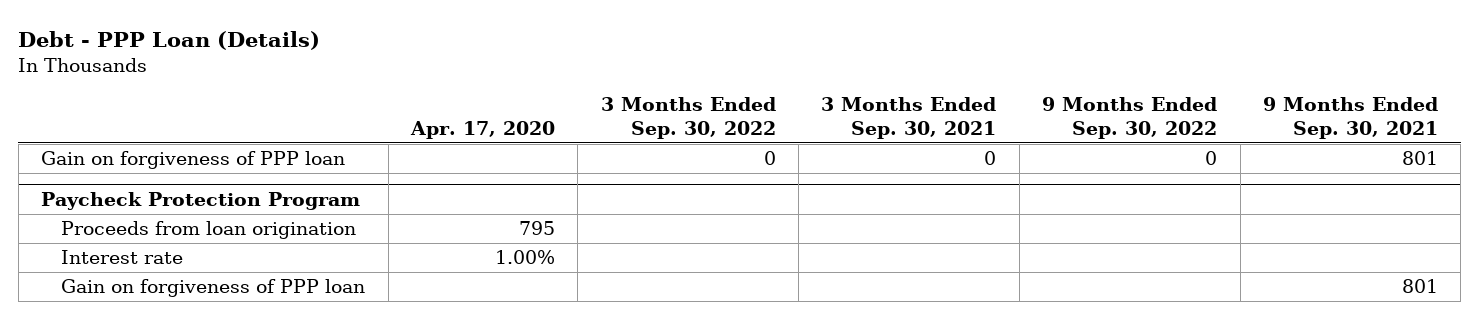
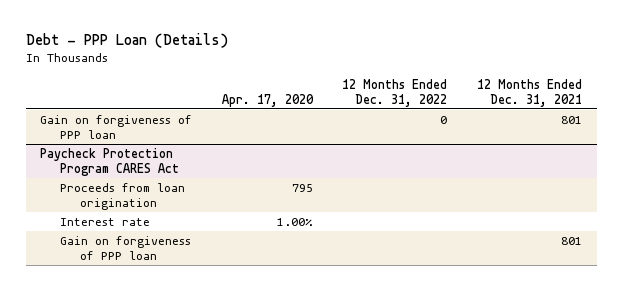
[600,97,776,140] 3 Months Ended Sep. 30, 2022 -> none
[821,97,997,140] 3 Months Ended Sep. 30, 2021 -> none
[1042,97,1218,140] 9 Months Ended Sep. 30, 2022 -> none
[1262,97,1438,140] 9 Months Ended Sep. 30, 2021 -> none
none -> [342,78,448,107] 12 Months Ended Dec. 31, 2022
none -> [476,78,582,107] 12 Months Ended Dec. 31, 2021
[41,191,361,210] Paycheck Protection Program -> [40,147,180,176] Paycheck Protection Program CARES Act

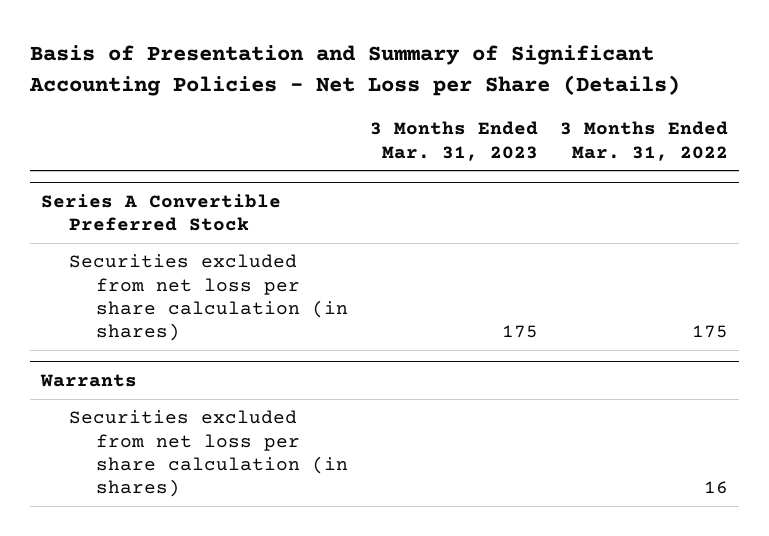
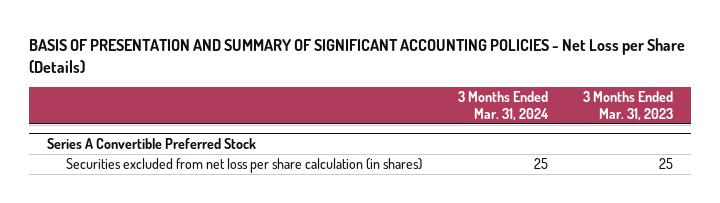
[28,45,680,96] Basis of Presentation and Summary of Significant Accounting Policies - Net Loss per Share (Details) -> [29,37,686,73] BASIS OF PRESENTATION AND SUMMARY OF SIGNIFICANT ACCOUNTING POLICIES - Net Loss per Share (Details)
[559,121,728,161] 3 Months Ended Mar. 31, 2022 -> none
none -> [457,91,549,121] 3 Months Ended Mar. 31, 2024
[39,373,137,387] Warrants -> none
[68,410,349,498] Securities excluded from net loss per share calculation (in shares) -> none
[502,325,539,339] 175 -> [659,158,674,170] 25

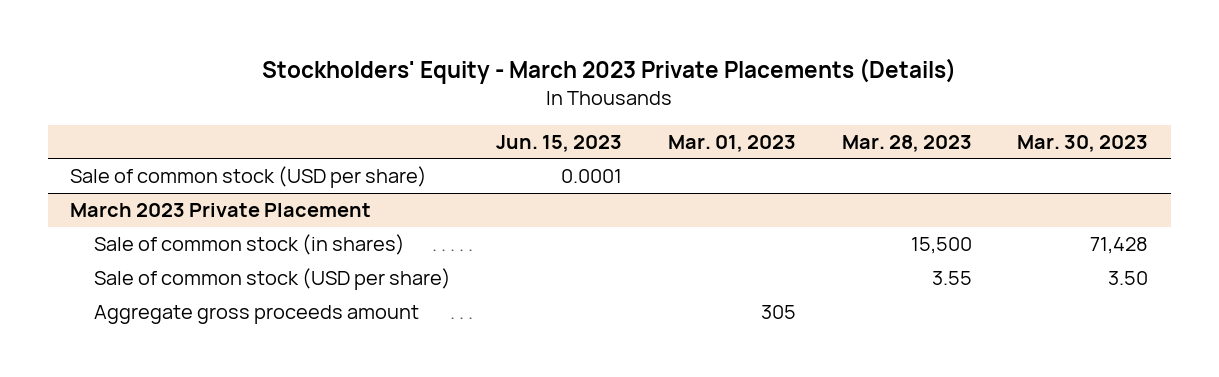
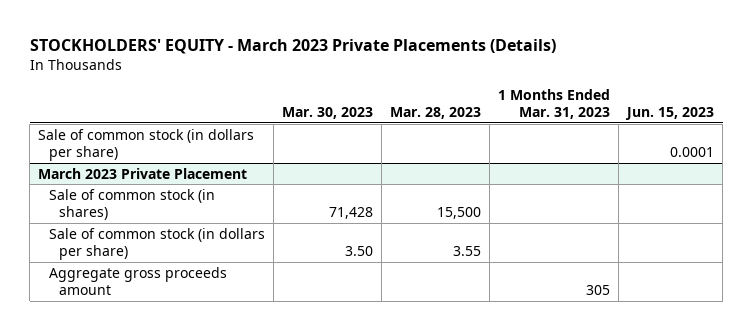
[262,58,957,85] Stockholders' Equity - March 2023 Private Placements (Details) -> [29,39,556,55] STOCKHOLDERS' EQUITY - March 2023 Private Placements (Details)
[667,134,796,152] Mar. 01, 2023 -> none
none -> [498,88,611,120] 1 Months Ended Mar. 31, 2023
[70,166,428,189] Sale of common stock (USD per share) -> [38,128,255,162] Sale of common stock (in dollars per share)
[93,268,451,291] Sale of common stock (USD per share) -> [48,227,265,261] Sale of common stock (in dollars per share)

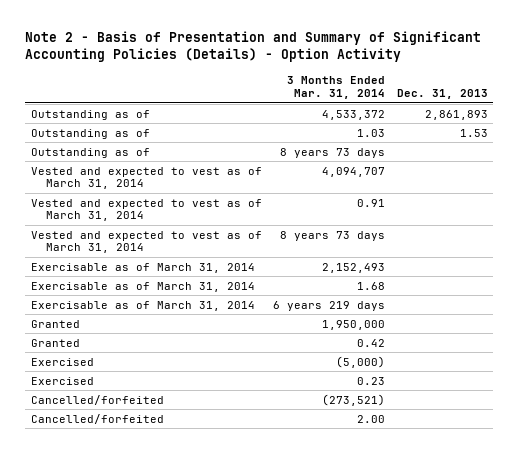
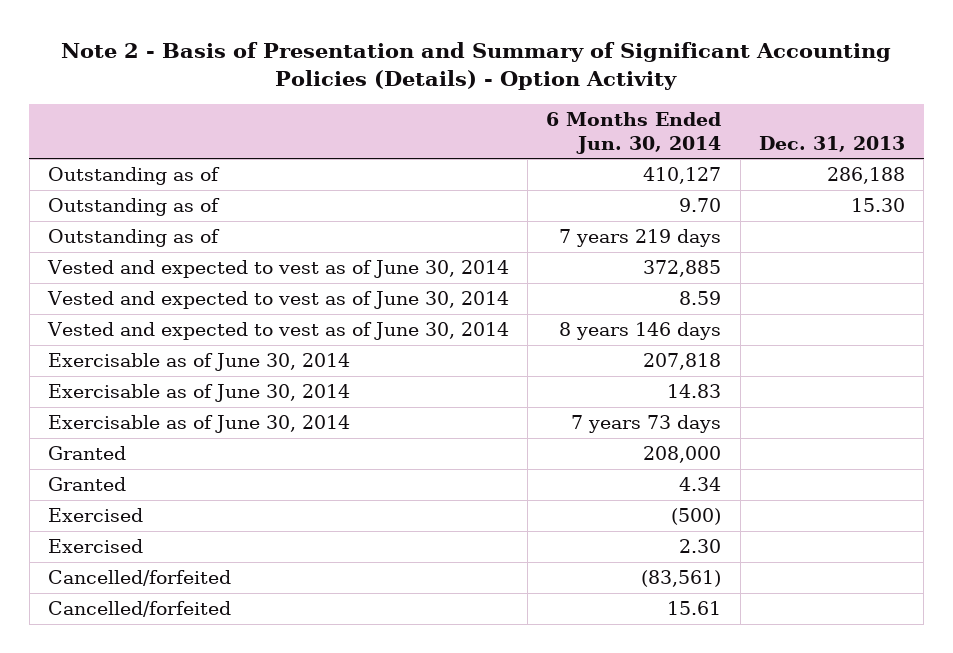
[287,76,386,99] 3 Months Ended Mar. 31, 2014 -> none
none -> [546,112,722,154] 6 Months Ended Jun. 30, 2014
[424,109,488,120] 2,861,893 -> [827,167,906,185] 286,188
[459,128,488,137] 1.53 -> [851,198,906,213] 15.30
[30,166,262,190] Vested and expected to vest as of March 31, 2014 -> [46,260,509,279] Vested and expected to vest as of June 30, 2014
[30,198,262,222] Vested and expected to vest as of March 31, 2014 -> [46,291,509,310] Vested and expected to vest as of June 30, 2014
[30,230,262,254] Vested and expected to vest as of March 31, 2014 -> [46,322,509,341] Vested and expected to vest as of June 30, 2014
[30,262,255,273] Exercisable as of March 31, 2014 -> [47,353,350,372] Exercisable as of June 30, 2014
[30,281,255,292] Exercisable as of March 31, 2014 -> [47,384,350,403] Exercisable as of June 30, 2014
[30,300,255,311] Exercisable as of March 31, 2014 -> [47,415,350,434] Exercisable as of June 30, 2014

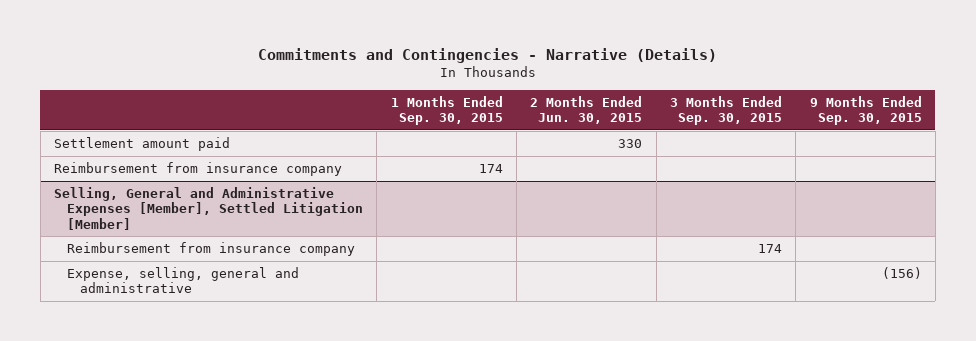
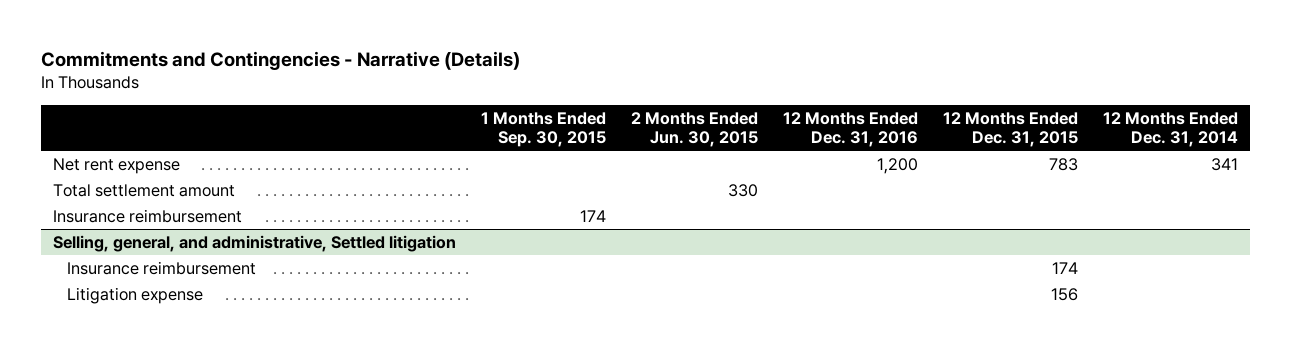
[669,95,782,125] 3 Months Ended Sep. 30, 2015 -> none
[809,95,922,125] 9 Months Ended Sep. 30, 2015 -> none
none -> [782,111,918,147] 12 Months Ended Dec. 31, 2016
none -> [942,111,1078,147] 12 Months Ended Dec. 31, 2015
none -> [1102,111,1238,147] 12 Months Ended Dec. 31, 2014
none -> [53,157,181,174] Net rent expense
[54,136,231,151] Settlement amount paid -> [53,183,236,197] Total settlement amount
[54,161,343,176] Reimbursement from insurance company -> [53,208,243,223] Insurance reimbursement
[54,186,363,230] Selling, General and Administrative Expenses [Member], Settled Litigation [Member] -> [53,234,457,252] Selling, general, and administrative, Settled litigation
[66,241,355,256] Reimbursement from insurance company -> [66,260,256,275] Insurance reimbursement
[66,266,299,294] Expense, selling, general and administrative -> [66,286,203,304] Litigation expense

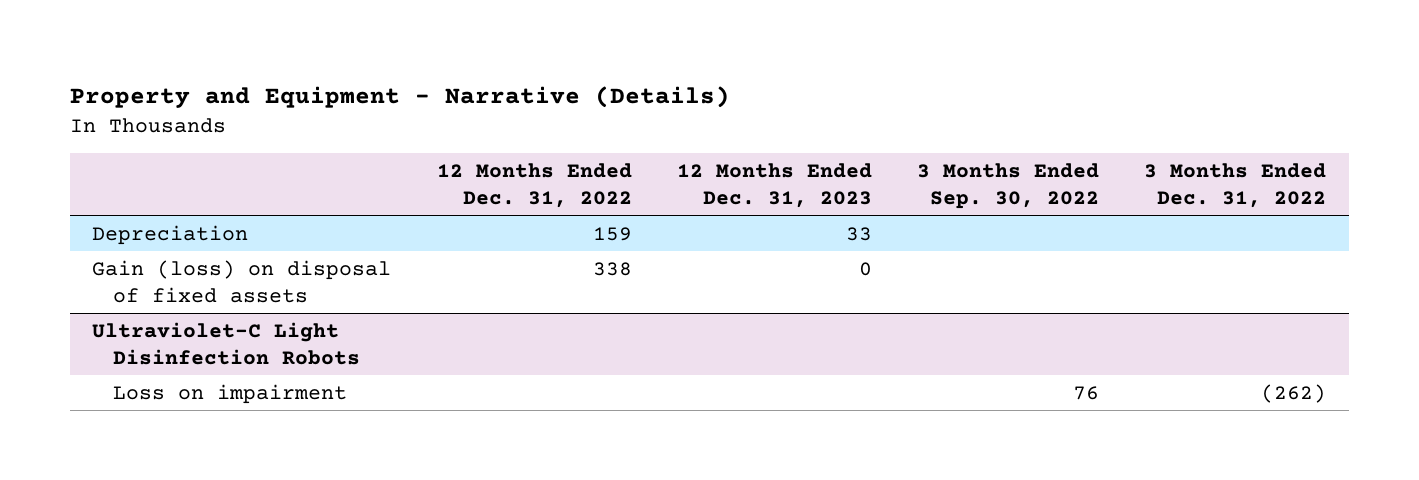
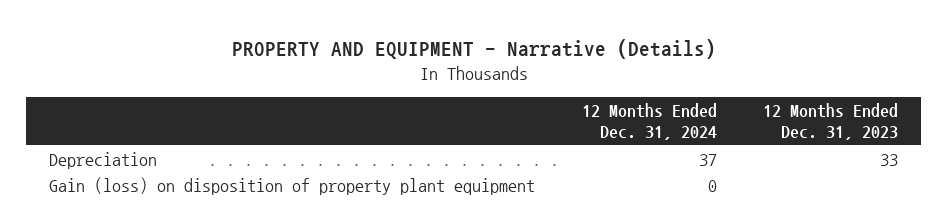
[69,85,730,108] Property and Equipment - Narrative (Details) -> [231,38,716,59] PROPERTY AND EQUIPMENT - Narrative (Details)
[436,162,632,209] 12 Months Ended Dec. 31, 2022 -> none
[917,162,1100,210] 3 Months Ended Sep. 30, 2022 -> none
[1144,162,1327,209] 3 Months Ended Dec. 31, 2022 -> none
none -> [581,103,717,141] 12 Months Ended Dec. 31, 2024
[92,259,392,304] Gain (loss) on disposal of fixed assets -> none
[92,321,361,366] Ultraviolet-C Light Disinfection Robots -> none
[113,383,348,404] Loss on impairment -> none
none -> [49,177,536,196] Gain (loss) on disposition of property plant equipment

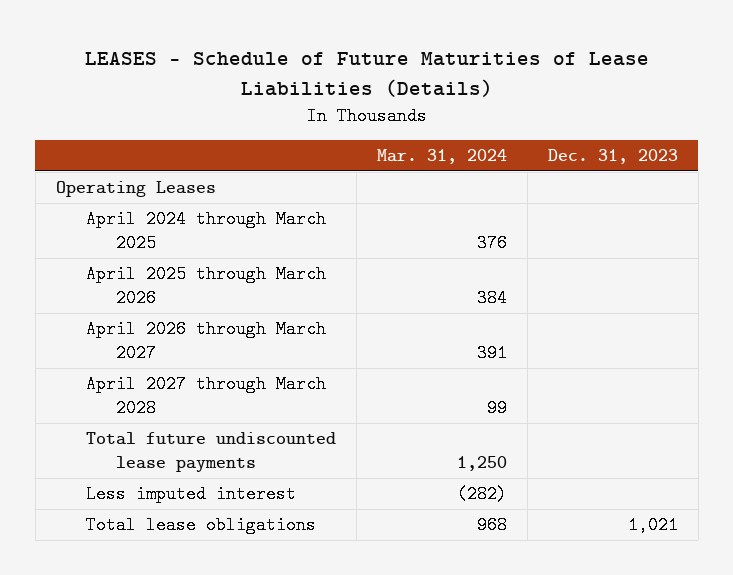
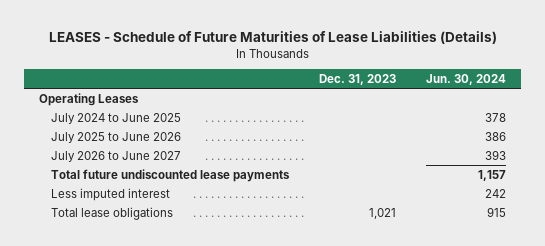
[376,149,507,165] Mar. 31, 2024 -> none
none -> [426,74,507,86] Jun. 30, 2024
[85,375,326,418] April 2027 through March 2028 -> none
[85,210,326,253] April 2024 through March 2025 -> [51,112,182,124] July 2024 to June 2025
[85,265,326,308] April 2025 through March 2026 -> [51,131,182,143] July 2025 to June 2026
[85,320,326,363] April 2026 through March 2027 -> [51,150,182,162] July 2026 to June 2027

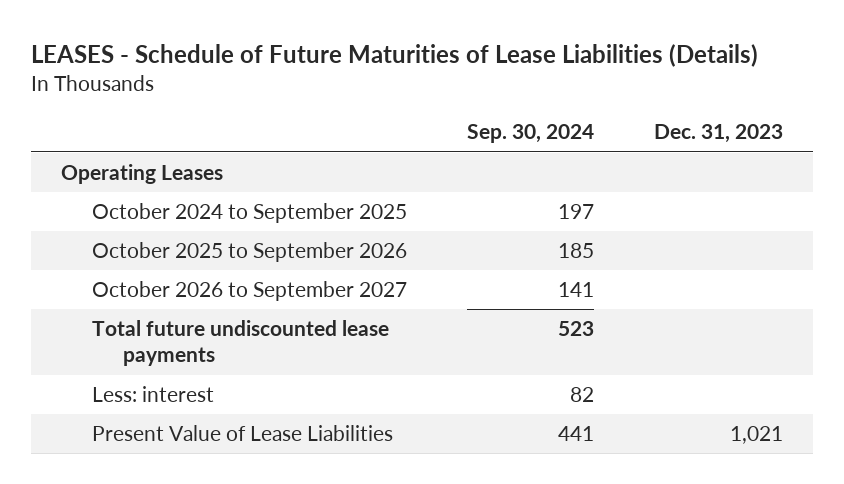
[426,74,507,86] Jun. 30, 2024 -> none
none -> [466,124,594,144] Sep. 30, 2024
[51,112,182,124] July 2024 to June 2025 -> [91,203,407,224] October 2024 to September 2025
[51,131,182,143] July 2025 to June 2026 -> [91,242,407,263] October 2025 to September 2026
[51,150,182,162] July 2026 to June 2027 -> [91,281,407,302] October 2026 to September 2027
[51,187,171,201] Less imputed interest -> [91,386,214,403] Less: interest
[51,206,174,220] Total lease obligations -> [91,425,393,442] Present Value of Lease Liabilities

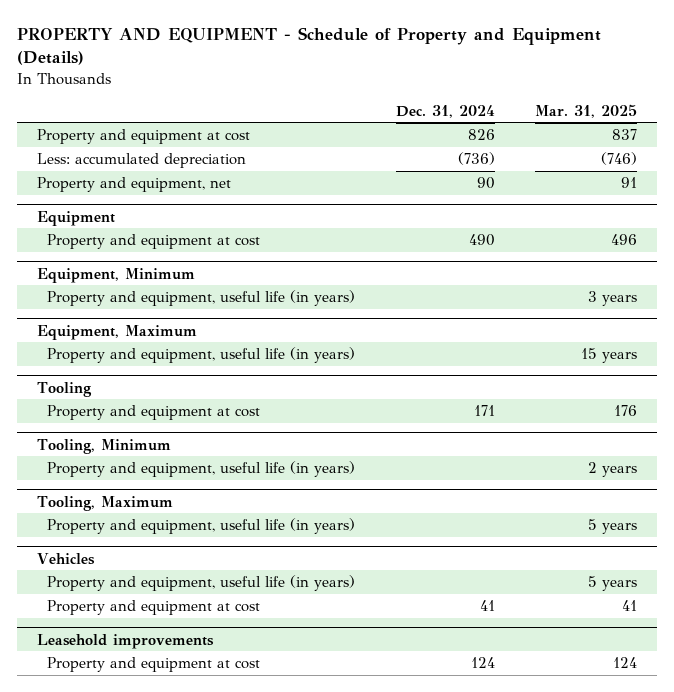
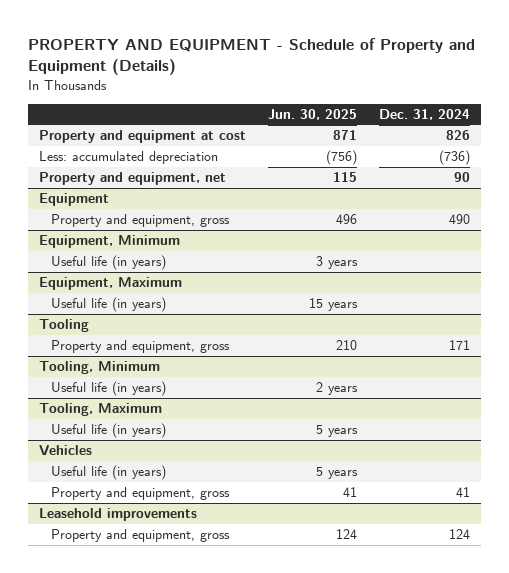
[534,103,637,118] Mar. 31, 2025 -> none
none -> [268,108,358,120] Jun. 30, 2025
[47,233,261,249] Property and equipment at cost -> [51,214,231,228] Property and equipment, gross
[47,289,356,306] Property and equipment, useful life (in years) -> [51,255,167,271] Useful life (in years)
[47,346,356,363] Property and equipment, useful life (in years) -> [51,297,167,313] Useful life (in years)
[47,404,261,420] Property and equipment at cost -> [51,340,231,354] Property and equipment, gross
[47,460,356,477] Property and equipment, useful life (in years) -> [51,381,167,397] Useful life (in years)
[47,517,356,534] Property and equipment, useful life (in years) -> [51,423,167,439] Useful life (in years)
[47,574,356,591] Property and equipment, useful life (in years) -> [51,465,167,481] Useful life (in years)
[47,599,261,615] Property and equipment at cost -> [51,487,231,501] Property and equipment, gross
[47,656,261,672] Property and equipment at cost -> [51,529,231,543] Property and equipment, gross

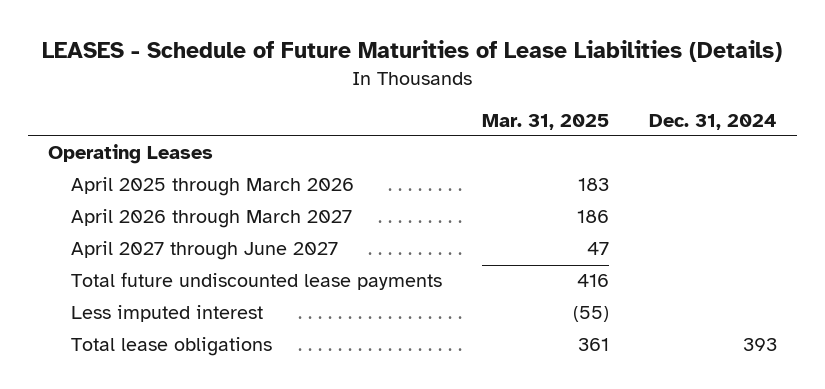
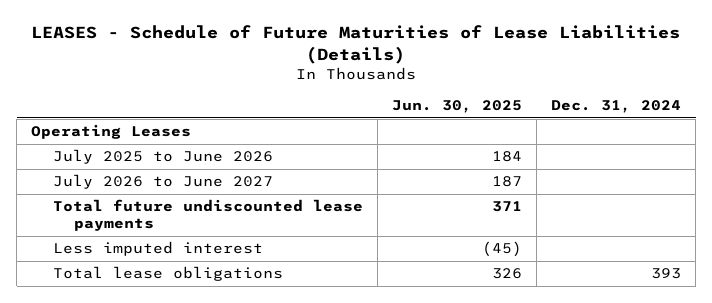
[482,113,610,130] Mar. 31, 2025 -> none
none -> [391,100,522,114] Jun. 30, 2025
[71,241,339,261] April 2027 through June 2027 -> none
[71,177,355,197] April 2025 through March 2026 -> [52,149,273,165] July 2025 to June 2026
[71,209,353,229] April 2026 through March 2027 -> [52,174,273,190] July 2026 to June 2027

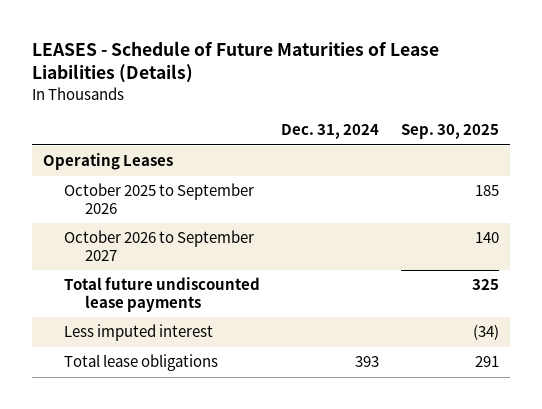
[391,100,522,114] Jun. 30, 2025 -> none
none -> [400,124,499,140] Sep. 30, 2025
[52,149,273,165] July 2025 to June 2026 -> none
[52,174,273,190] July 2026 to June 2027 -> [63,183,254,215] October 2025 to September 2026
none -> [63,230,254,262] October 2026 to September 2027

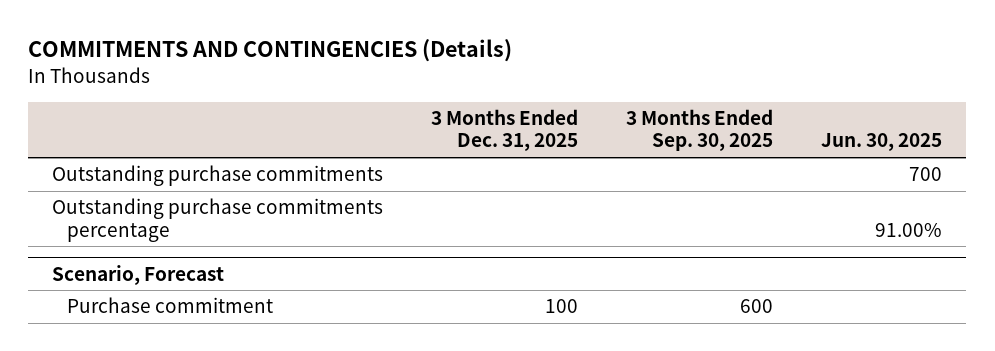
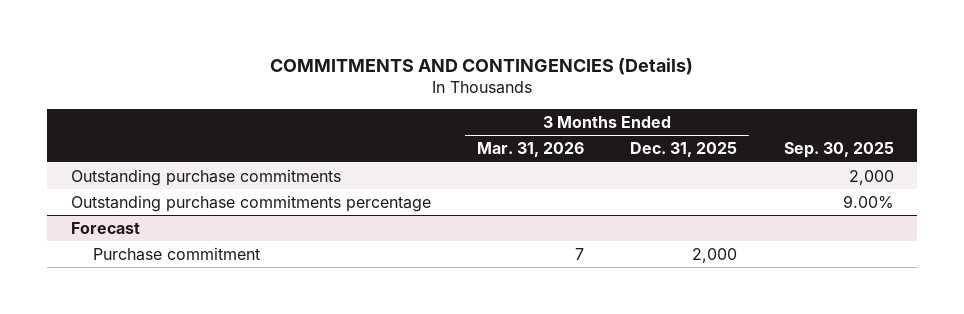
[626,109,774,152] 3 Months Ended Sep. 30, 2025 -> none
[821,133,943,152] Jun. 30, 2025 -> none
none -> [476,142,584,158] Mar. 31, 2026
none -> [783,142,894,159] Sep. 30, 2025
[52,264,225,285] Scenario, Forecast -> [70,221,140,234] Forecast
[545,299,579,314] 100 -> [692,247,738,263] 2,000

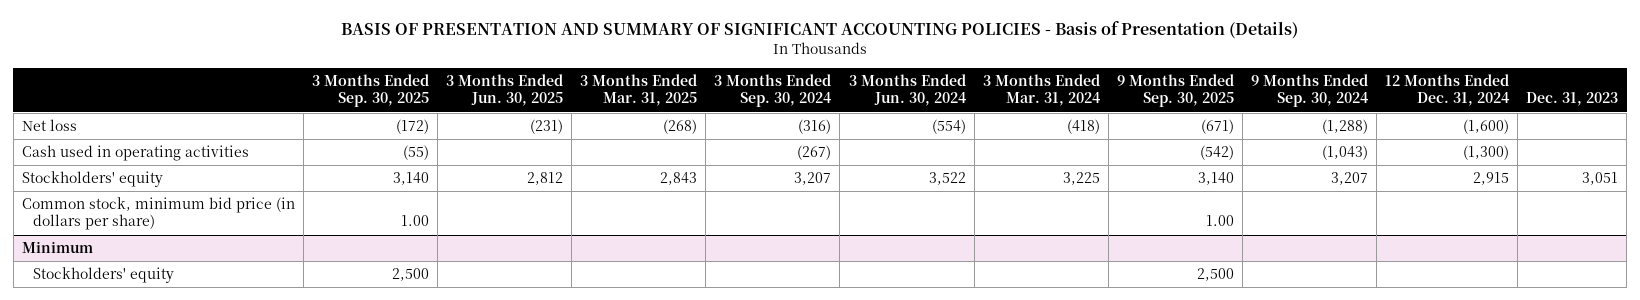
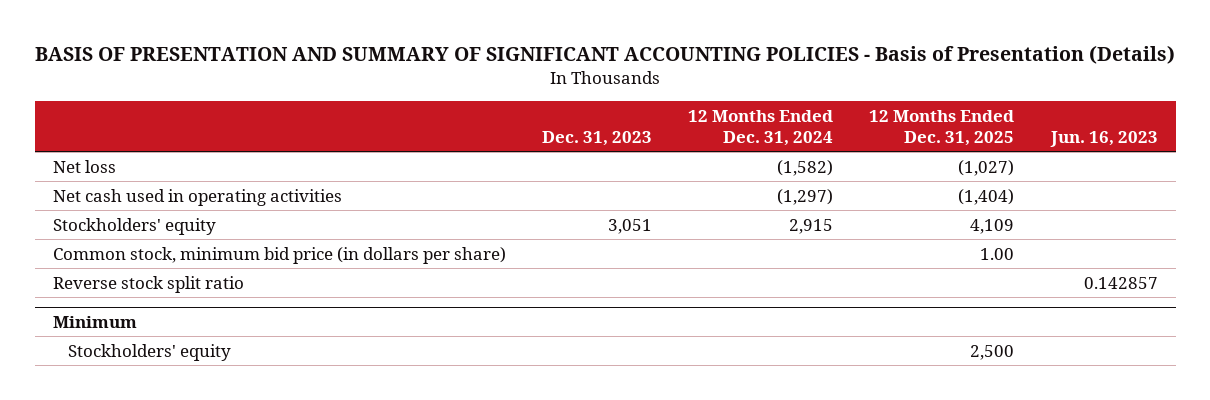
[311,74,429,108] 3 Months Ended Sep. 30, 2025 -> none
[446,74,564,107] 3 Months Ended Jun. 30, 2025 -> none
[580,74,698,107] 3 Months Ended Mar. 31, 2025 -> none
[714,74,832,108] 3 Months Ended Sep. 30, 2024 -> none
[848,74,966,107] 3 Months Ended Jun. 30, 2024 -> none
[982,74,1100,107] 3 Months Ended Mar. 31, 2024 -> none
[1116,74,1234,108] 9 Months Ended Sep. 30, 2025 -> none
[1250,74,1368,108] 9 Months Ended Sep. 30, 2024 -> none
none -> [869,109,1015,146] 12 Months Ended Dec. 31, 2025
none -> [1049,130,1158,147] Jun. 16, 2023
[1463,119,1510,135] (1,600) -> [777,159,834,176] (1,582)
[21,145,249,162] Cash used in operating activities -> [52,188,342,206] Net cash used in operating activities
[1463,145,1510,161] (1,300) -> [777,188,834,205] (1,297)
none -> [52,275,244,293] Reverse stock split ratio

